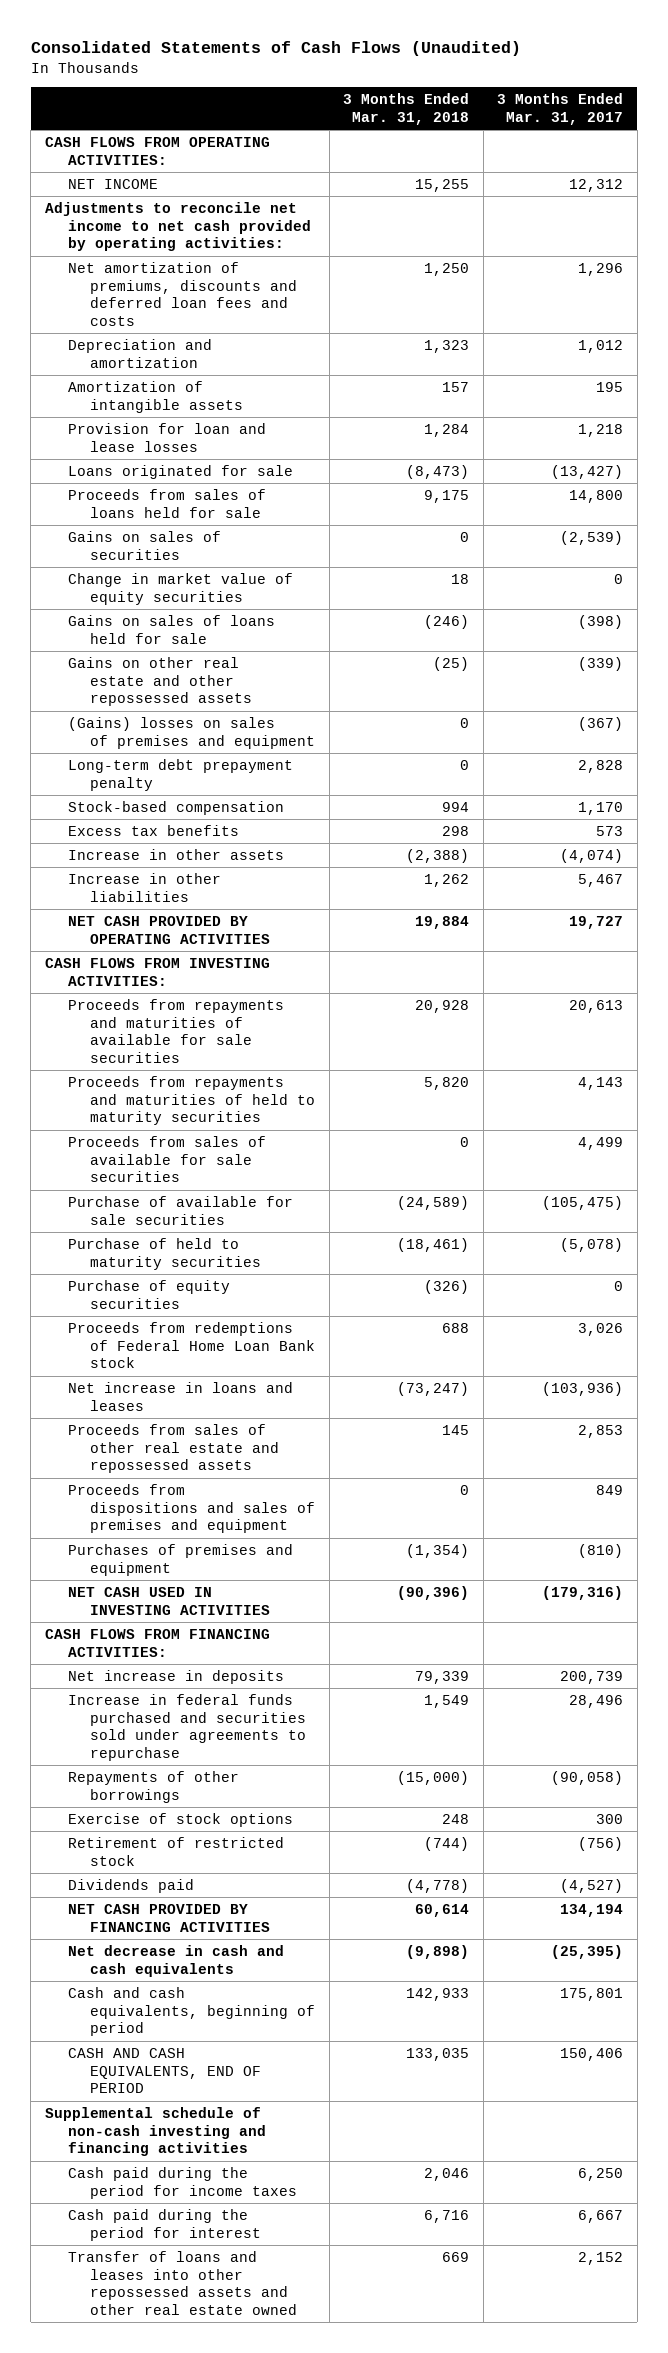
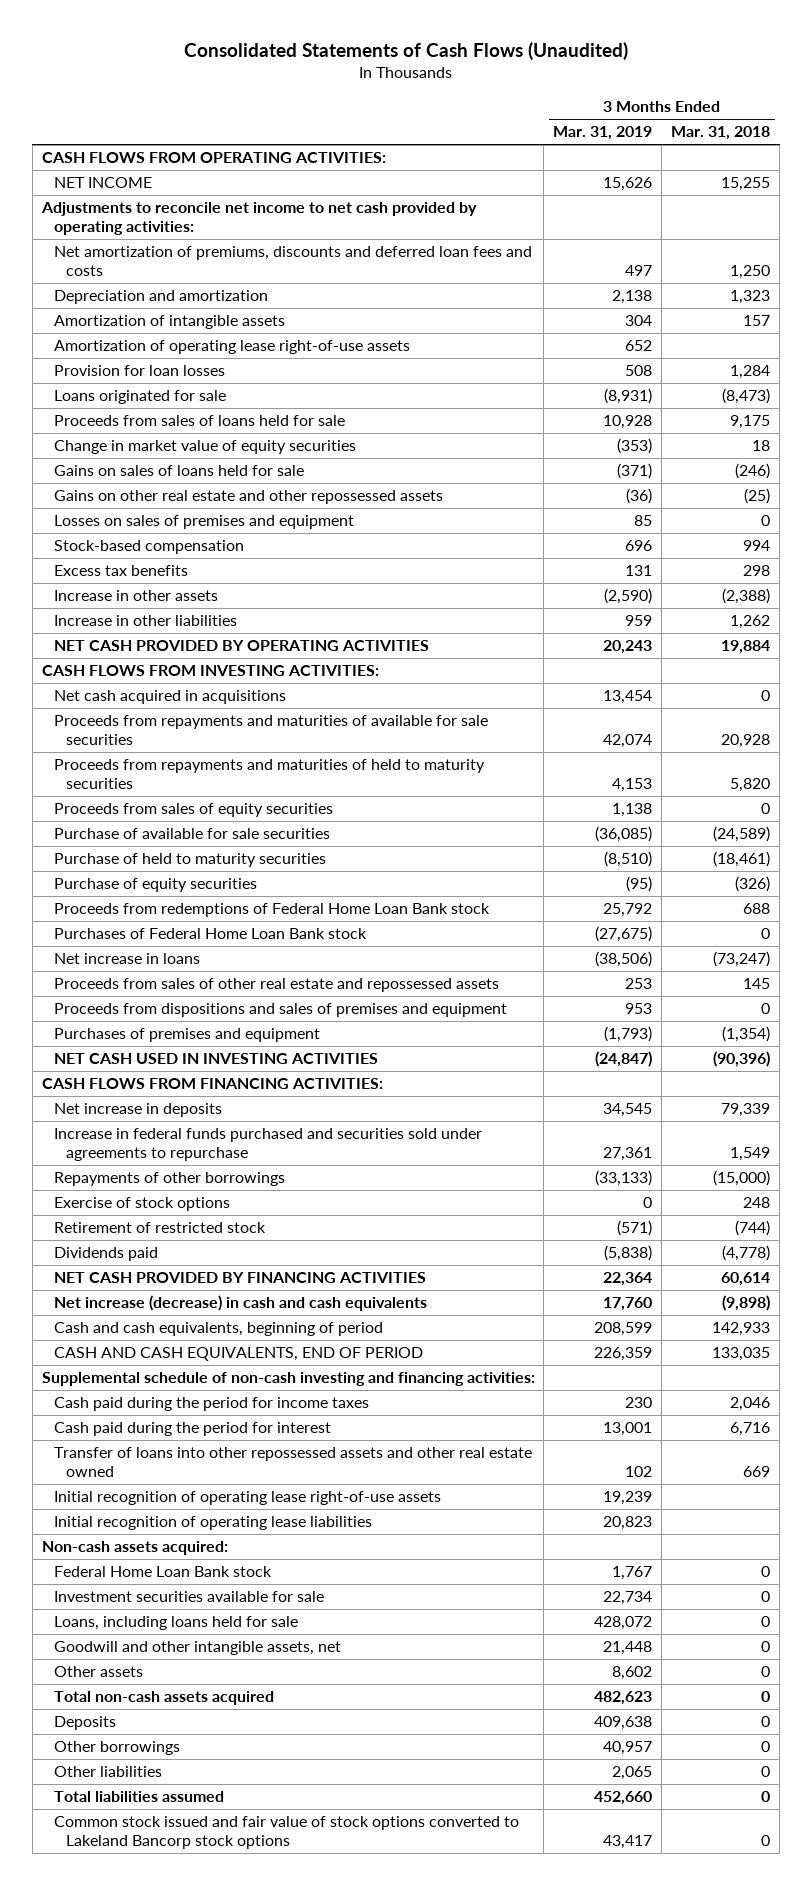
[497,93,624,126] 3 Months Ended Mar. 31, 2017 -> none
none -> [553,126,653,141] Mar. 31, 2019
none -> [53,340,410,355] Amortization of operating lease right-of-use assets
[67,422,266,452] Provision for loan and lease losses -> [53,365,225,377] Provision for loan losses
[67,530,221,560] Gains on sales of securities -> none
[67,758,293,791] Long-term debt prepayment penalty -> none
[67,716,316,749] (Gains) losses on sales of premises and equipment -> [53,515,354,530] Losses on sales of premises and equipment
none -> [53,690,286,705] Net cash acquired in acquisitions
[67,1135,266,1183] Proceeds from sales of available for sale securities -> [53,803,333,818] Proceeds from sales of equity securities
none -> [53,928,367,940] Purchases of Federal Home Loan Bank stock
[67,1381,293,1411] Net increase in loans and leases -> [53,953,200,965] Net increase in loans
[67,1944,284,1977] Net decrease in cash and cash equivalents -> [53,1295,427,1312] Net increase (decrease) in cash and cash equivalents
[44,2106,266,2157] Supplemental schedule of non-cash investing and financing activities -> [41,1372,535,1387] Supplemental schedule of non-cash investing and financing activities:
[67,2250,298,2316] Transfer of loans and leases into other repossessed assets and other real estate owned -> [53,1447,532,1478] Transfer of loans into other repossessed assets and other real estate owned
none -> [53,1491,441,1506] Initial recognition of operating lease right-of-use assets
none -> [53,1516,372,1531] Initial recognition of operating lease liabilities
none -> [41,1541,228,1556] Non-cash assets acquired:
none -> [53,1566,272,1578] Federal Home Loan Bank stock
none -> [53,1591,324,1603] Investment securities available for sale
none -> [53,1616,298,1631] Loans, including loans held for sale
none -> [53,1641,341,1656] Goodwill and other intangible assets, net
none -> [53,1666,143,1678] Other assets
none -> [53,1691,274,1706] Total non-cash assets acquired
none -> [53,1716,116,1731] Deposits
none -> [53,1741,180,1756] Other borrowings
none -> [53,1766,162,1778] Other liabilities
none -> [53,1791,224,1803] Total liabilities assumed
none -> [53,1816,519,1850] Common stock issued and fair value of stock options converted to Lakeland Bancorp stock options

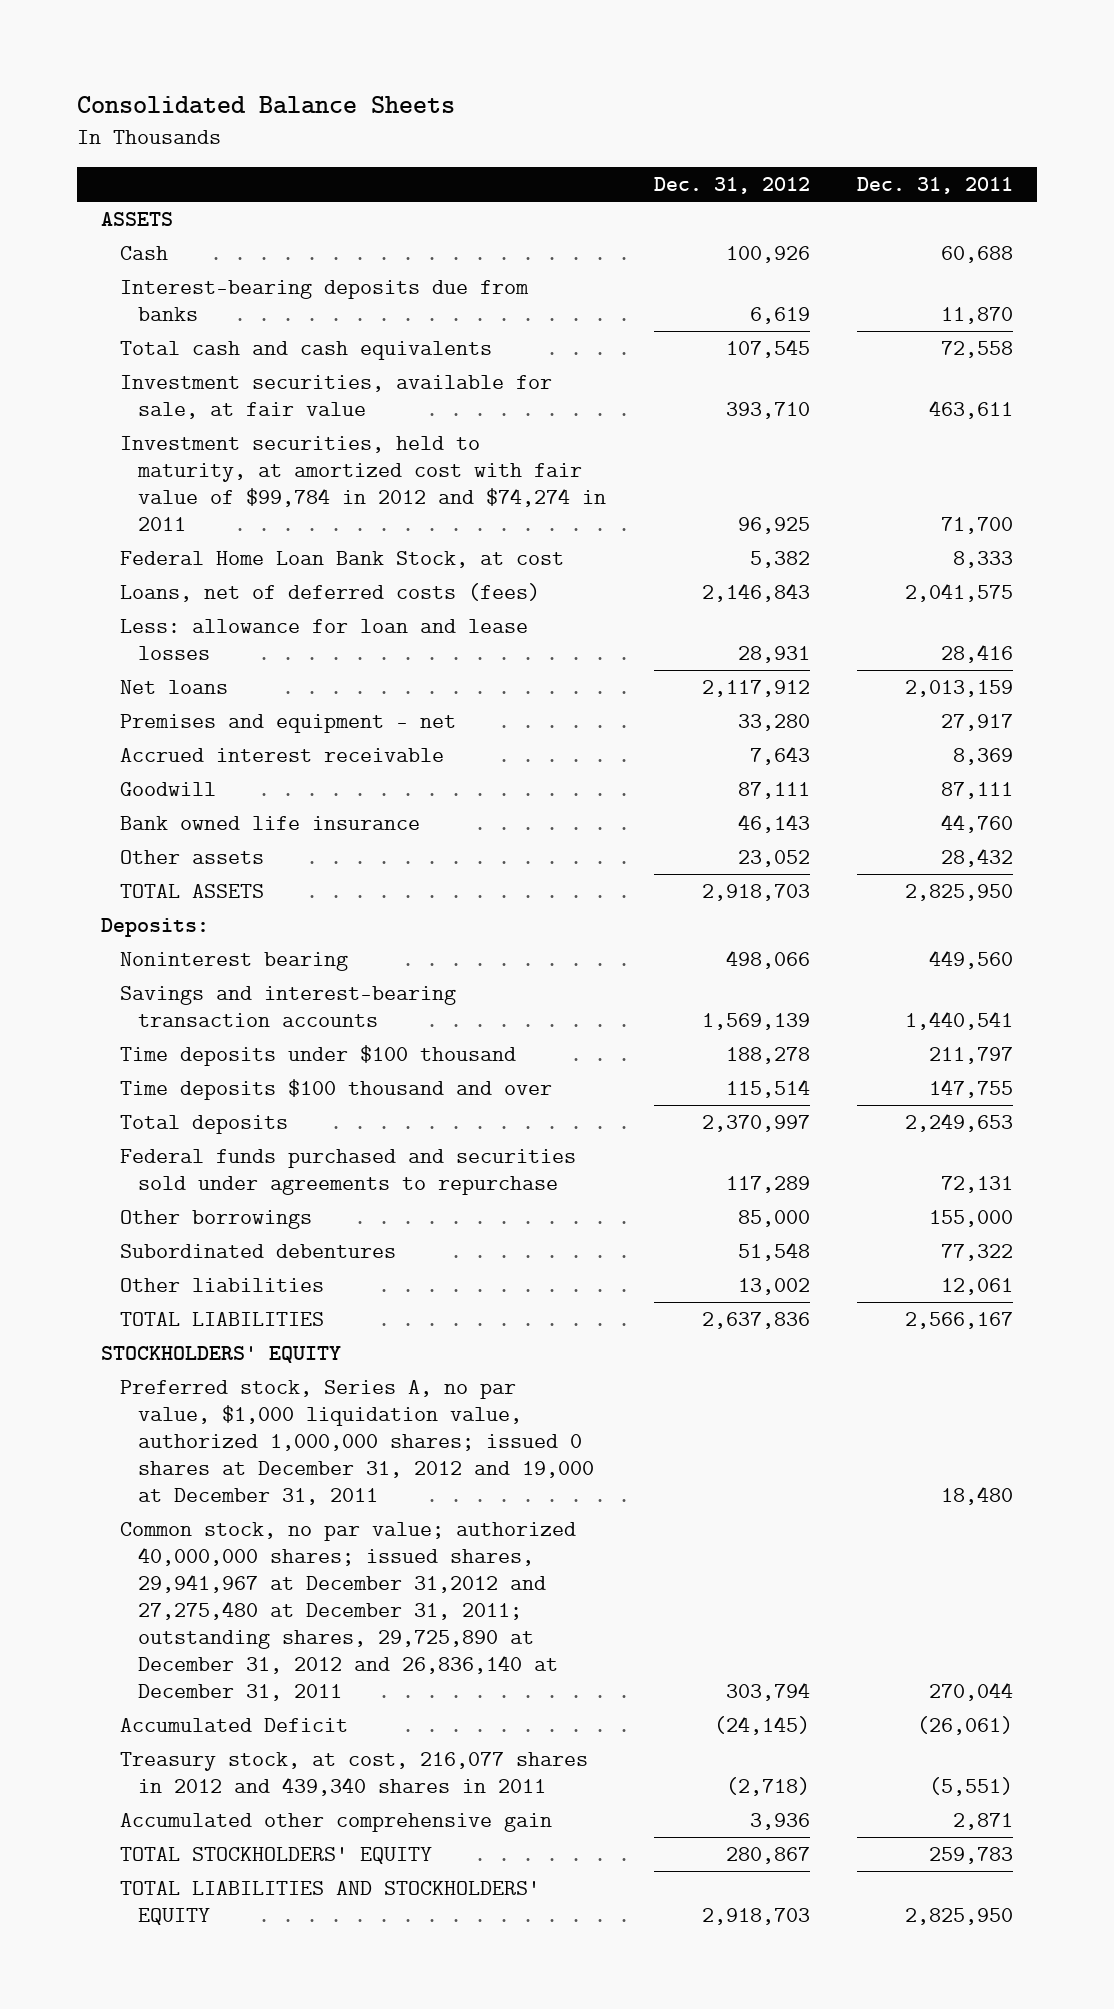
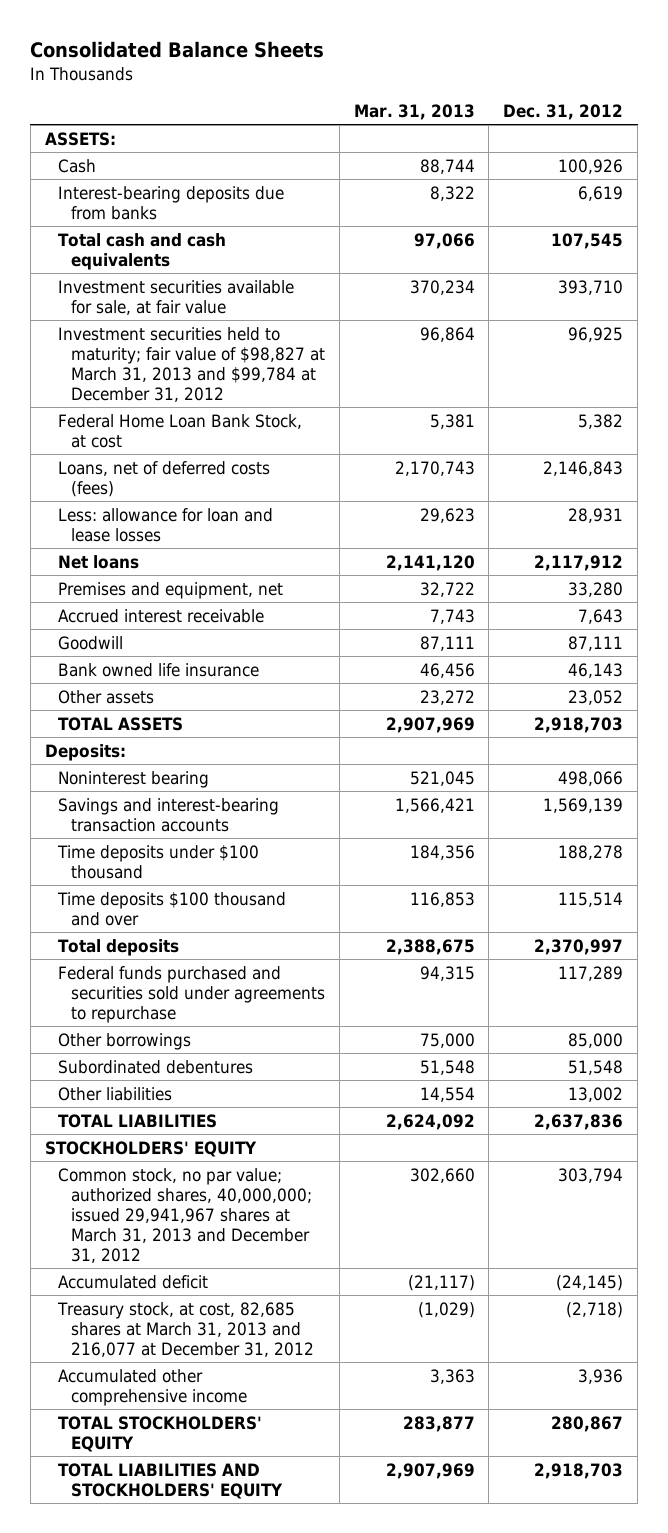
[857,177,1014,195] Dec. 31, 2011 -> none
none -> [353,104,475,121] Mar. 31, 2013
[101,212,174,227] ASSETS -> [44,131,116,146] ASSETS:
[119,375,552,420] Investment securities, available for sale, at fair value -> [57,279,294,315] Investment securities available for sale, at fair value
[119,436,607,532] Investment securities, held to maturity, at amortized cost with fair value of $99,784 in 2012 and $74,274 in 2011 -> [57,326,325,402] Investment securities held to maturity; fair value of $98,827 at March 31, 2013 and $99,784 at December 31, 2012
[119,714,456,734] Premises and equipment - net -> [57,581,283,599] Premises and equipment, net
[119,1380,595,1505] Preferred stock, Series A, no par value, $1,000 liquidation value, authorized 1,000,000 shares; issued 0 shares at December 31, 2012 and 19,000 at December 31, 2011 -> none
[119,1522,576,1701] Common stock, no par value; authorized 40,000,000 shares; issued shares, 29,941,967 at December 31,2012 and 27,275,480 at December 31, 2011; outstanding shares, 29,725,890 at December 31, 2012 and 26,836,140 at December 31, 2011 -> [57,1167,312,1263] Common stock, no par value; authorized shares, 40,000,000; issued 29,941,967 shares at March 31, 2013 and December 31, 2012
[119,1718,348,1733] Accumulated Deficit -> [57,1274,208,1289] Accumulated deficit
[119,1752,588,1797] Treasury stock, at cost, 216,077 shares in 2012 and 439,340 shares in 2011 -> [56,1301,314,1357] Treasury stock, at cost, 82,685 shares at March 31, 2013 and 216,077 at December 31, 2012
[119,1813,552,1833] Accumulated other comprehensive gain -> [57,1368,247,1406] Accumulated other comprehensive income

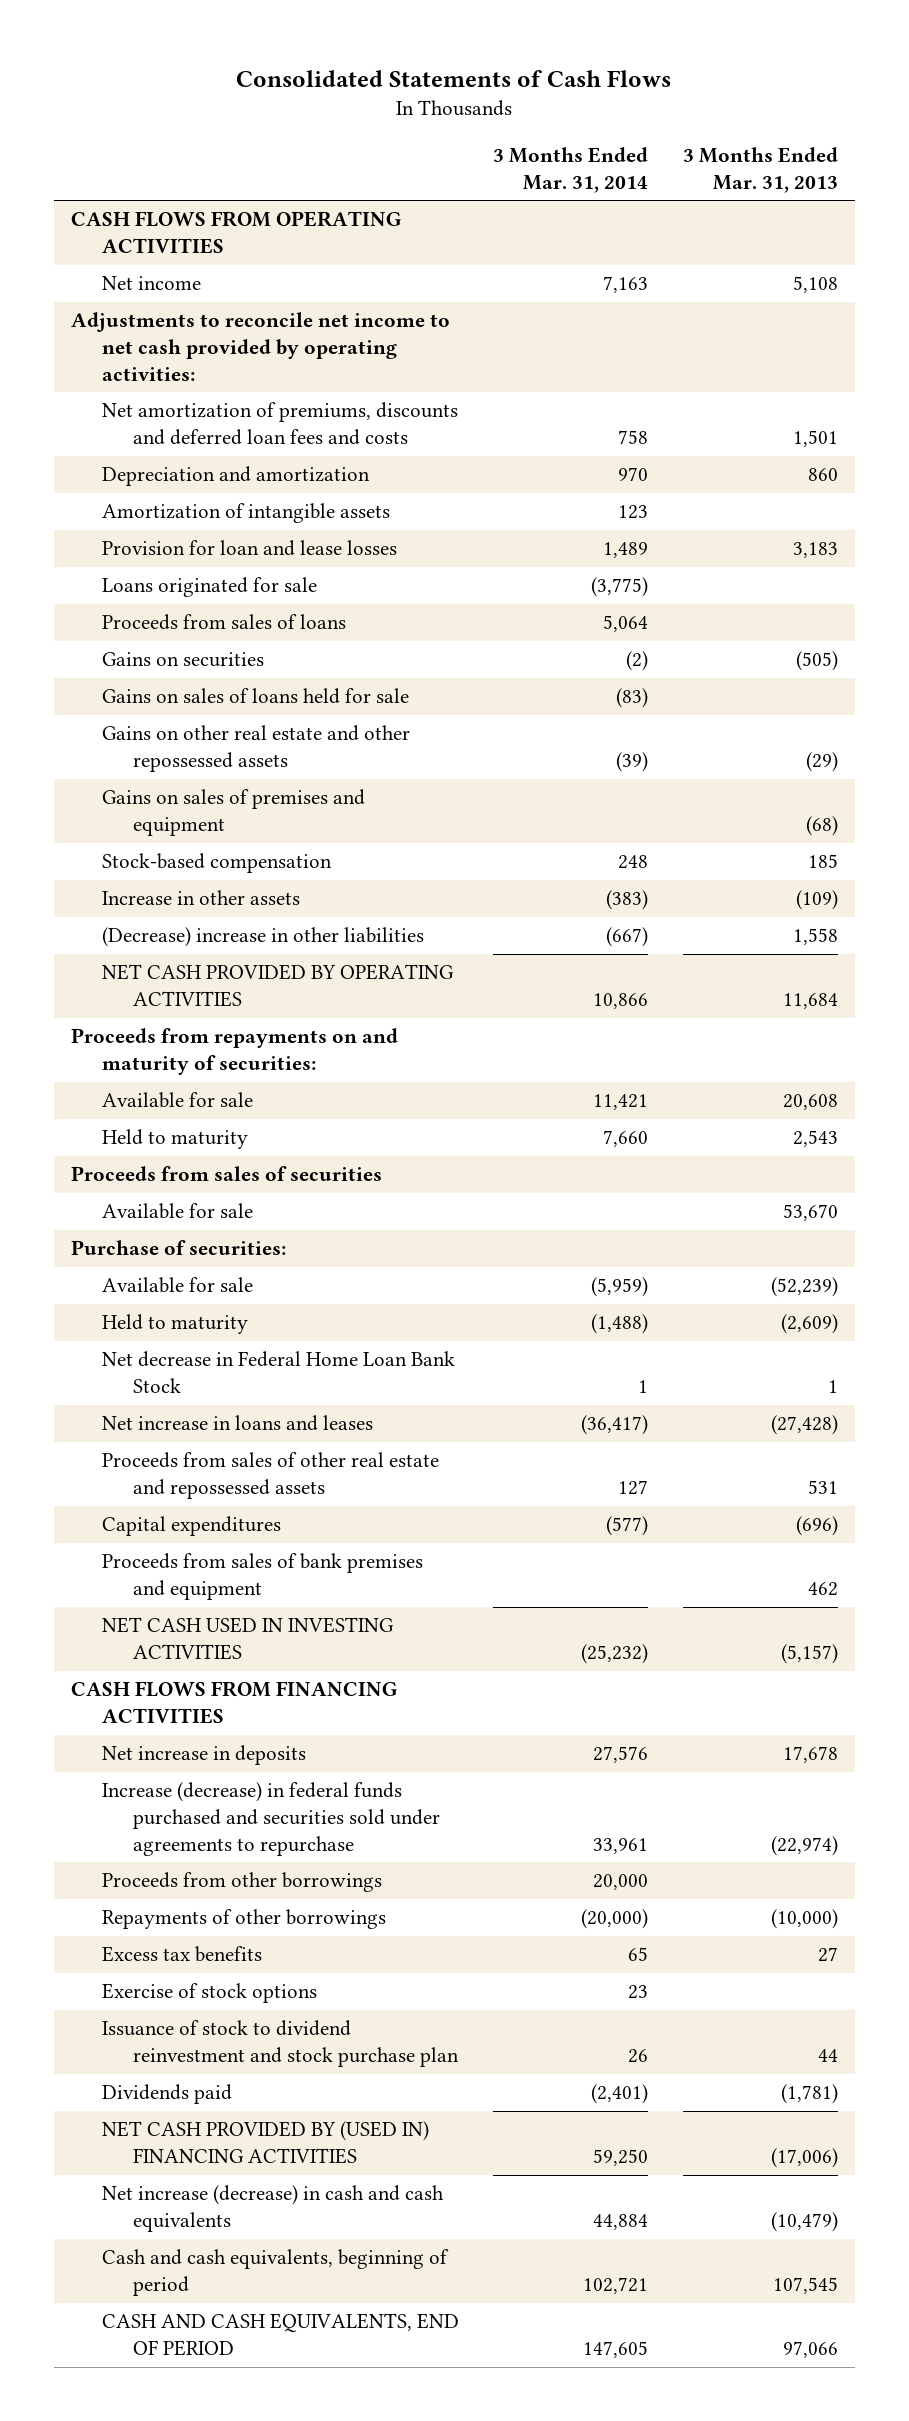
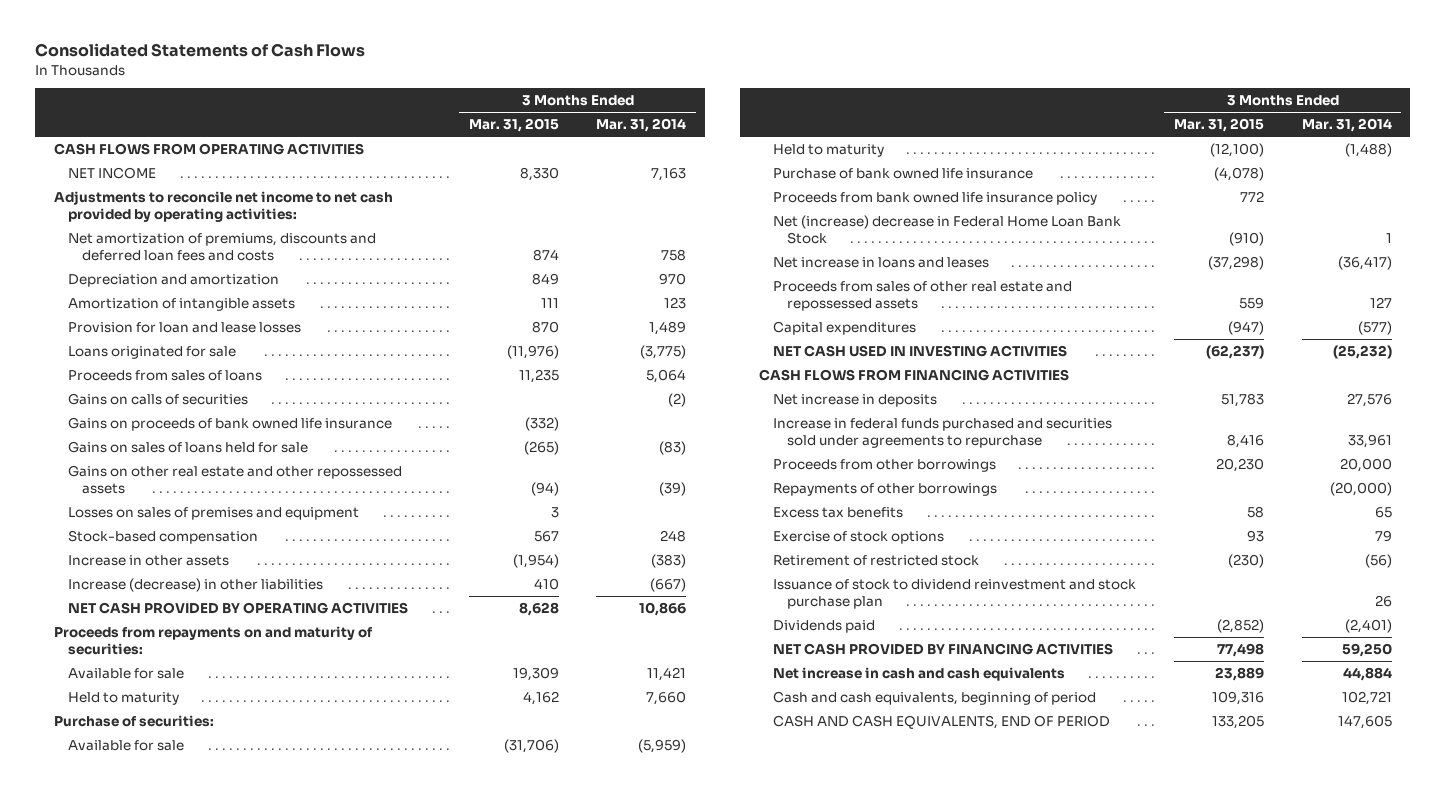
[682,147,838,193] 3 Months Ended Mar. 31, 2013 -> none
none -> [468,118,559,133] Mar. 31, 2015
[102,276,202,291] Net income -> [67,166,156,179] NET INCOME
[102,652,265,668] Gains on securities -> [67,392,248,405] Gains on calls of securities
none -> [67,416,392,431] Gains on proceeds of bank owned life insurance
[102,789,366,837] Gains on sales of premises and equipment -> [67,506,359,520] Losses on sales of premises and equipment
[102,927,425,948] (Decrease) increase in other liabilities -> [67,577,323,592] Increase (decrease) in other liabilities
[71,1166,383,1182] Proceeds from sales of securities -> none
[102,1203,254,1220] Available for sale -> none
none -> [772,167,1033,179] Purchase of bank owned life insurance
none -> [772,191,1097,205] Proceeds from bank owned life insurance policy
[102,1351,456,1394] Net decrease in Federal Home Loan Bank Stock -> [772,214,1121,245] Net (increase) decrease in Federal Home Loan Bank Stock
[102,1553,424,1601] Proceeds from sales of bank premises and equipment -> none
[102,1782,441,1856] Increase (decrease) in federal funds purchased and securities sold under agreements to repurchase -> [772,417,1112,449] Increase in federal funds purchased and securities sold under agreements to repurchase
[628,1985,649,2000] 23 -> [1374,529,1392,542] 79
none -> [772,554,979,566] Retirement of restricted stock
[102,2121,430,2165] NET CASH PROVIDED BY (USED IN) FINANCING ACTIVITIES -> [772,642,1113,655] NET CASH PROVIDED BY FINANCING ACTIVITIES
[102,2185,445,2233] Net increase (decrease) in cash and cash equivalents -> [772,666,1065,681] Net increase in cash and cash equivalents

